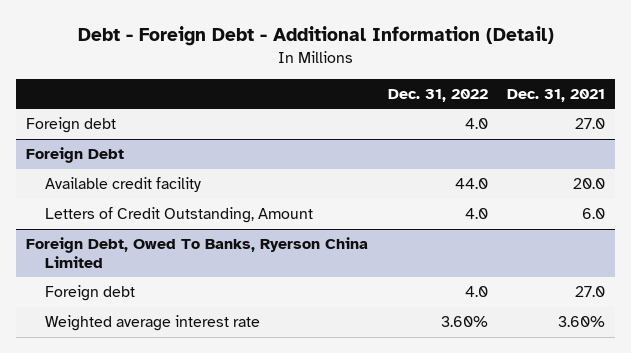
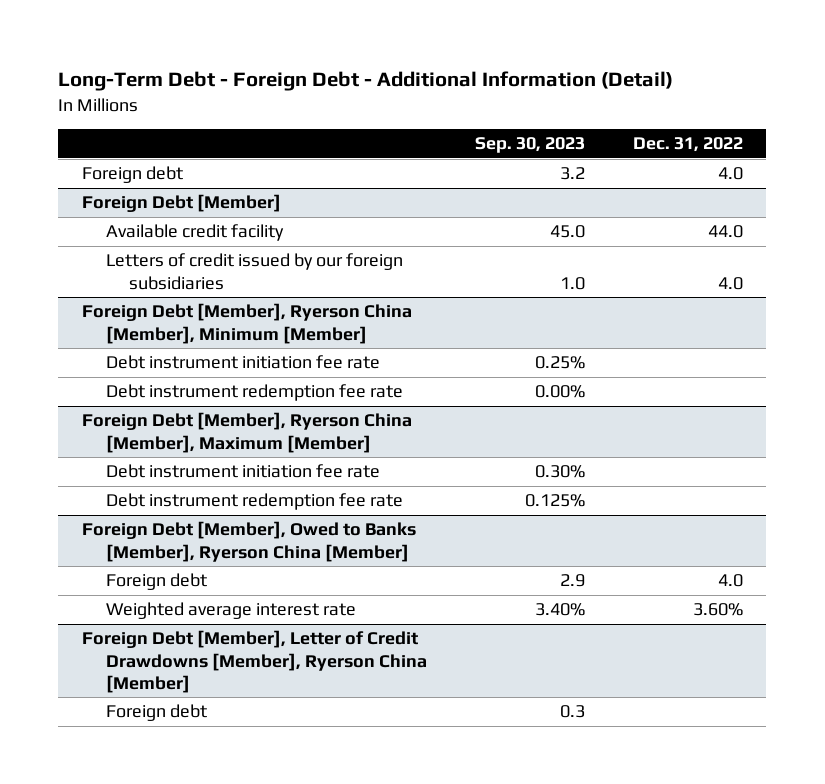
[77,26,554,47] Debt - Foreign Debt - Additional Information (Detail) -> [58,71,674,92] Long-Term Debt - Foreign Debt - Additional Information (Detail)
[506,88,605,102] Dec. 31, 2021 -> none
none -> [474,137,585,154] Sep. 30, 2023
[26,147,125,164] Foreign Debt -> [82,194,282,213] Foreign Debt [Member]
[44,207,313,224] Letters of Credit Outstanding, Amount -> [105,253,403,290] Letters of credit issued by our foreign subsidiaries
none -> [82,303,413,344] Foreign Debt [Member], Ryerson China [Member], Minimum [Member]
none -> [105,355,380,370] Debt instrument initiation fee rate
none -> [105,384,403,402] Debt instrument redemption fee rate
none -> [82,412,413,453] Foreign Debt [Member], Ryerson China [Member], Maximum [Member]
none -> [105,464,380,479] Debt instrument initiation fee rate
none -> [105,493,403,511] Debt instrument redemption fee rate
[26,237,369,269] Foreign Debt, Owed To Banks, Ryerson China Limited -> [82,521,417,562] Foreign Debt [Member], Owed to Banks [Member], Ryerson China [Member]
none -> [82,630,427,693] Foreign Debt [Member], Letter of Credit Drawdowns [Member], Ryerson China [Member]
none -> [105,704,207,722] Foreign debt

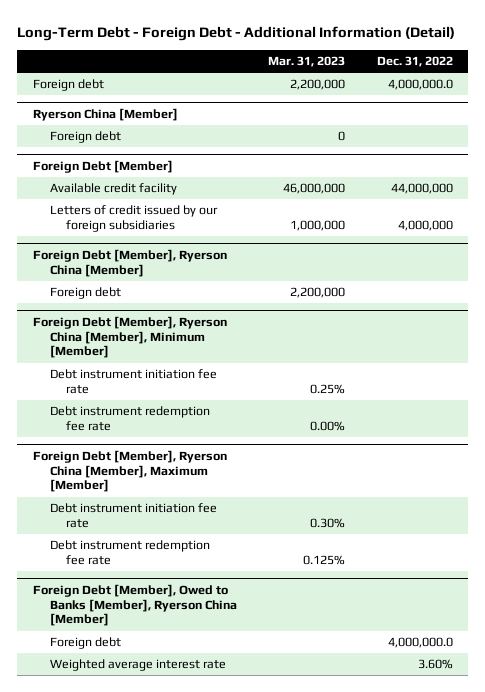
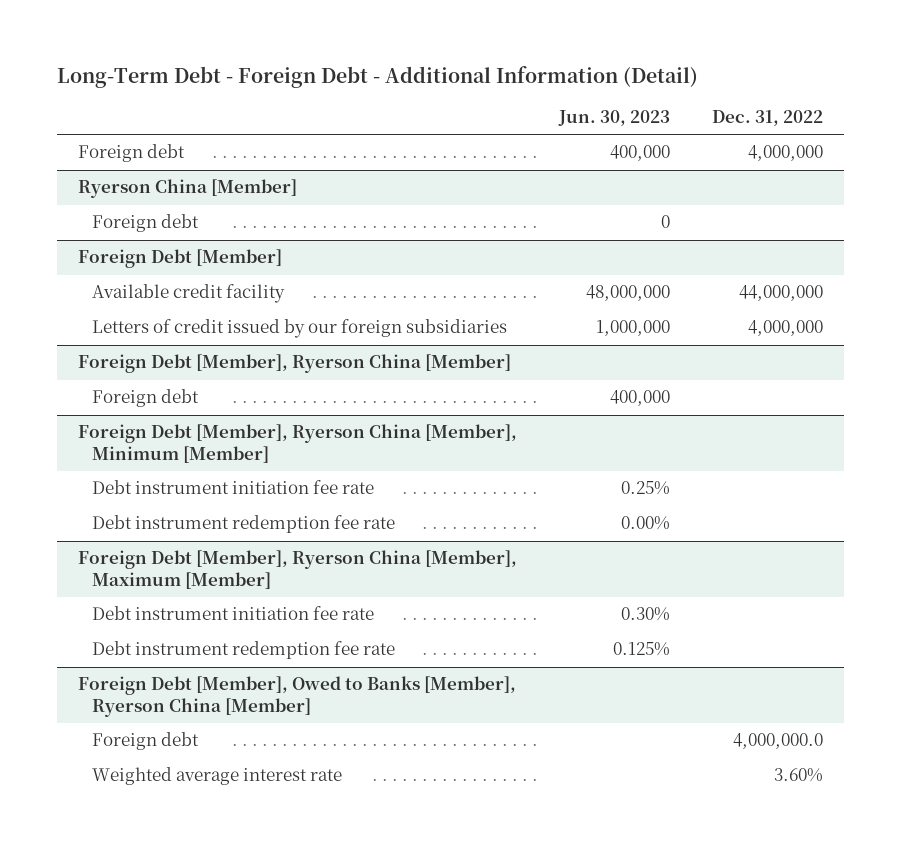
[268,56,346,68] Mar. 31, 2023 -> none
none -> [557,110,670,127] Jun. 30, 2023
[387,79,453,91] 4,000,000.0 -> [747,145,823,162] 4,000,000

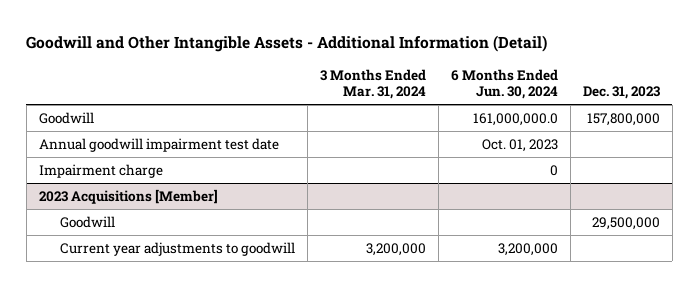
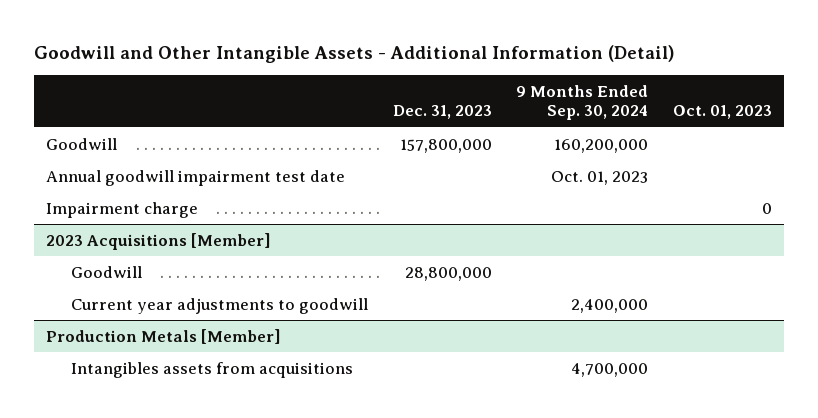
[320,68,427,100] 3 Months Ended Mar. 31, 2024 -> none
[451,68,559,100] 6 Months Ended Jun. 30, 2024 -> none
none -> [516,84,649,121] 9 Months Ended Sep. 30, 2024
none -> [672,105,772,120] Oct. 01, 2023
[591,217,660,231] 29,500,000 -> [404,266,492,281] 28,800,000
none -> [45,328,281,344] Production Metals [Member]
none -> [71,361,354,378] Intangibles assets from acquisitions

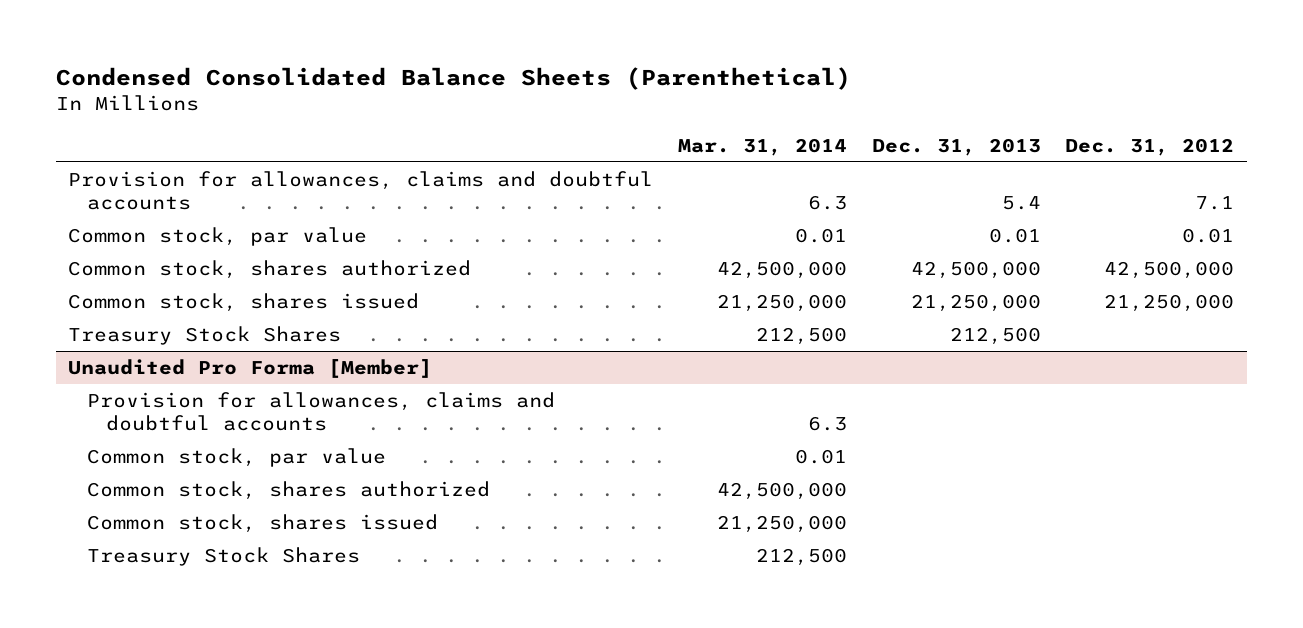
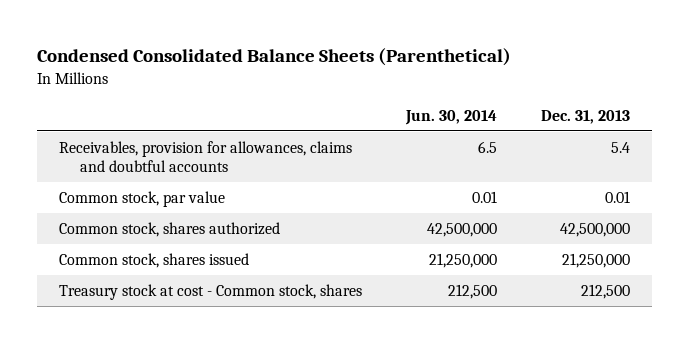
[678,137,848,156] Mar. 31, 2014 -> none
[1065,137,1235,156] Dec. 31, 2012 -> none
none -> [404,109,497,125] Jun. 30, 2014
[68,170,654,211] Provision for allowances, claims and doubtful accounts -> [58,140,352,172] Receivables, provision for allowances, claims and doubtful accounts
[68,358,433,378] Unaudited Pro Forma [Member] -> none
[87,391,556,432] Provision for allowances, claims and doubtful accounts -> none
[87,447,387,467] Common stock, par value -> none
[87,480,491,500] Common stock, shares authorized -> none
[87,513,439,533] Common stock, shares issued -> none
[87,546,361,566] Treasury Stock Shares -> none
[68,325,342,345] Treasury Stock Shares -> [58,283,362,300] Treasury stock at cost - Common stock, shares

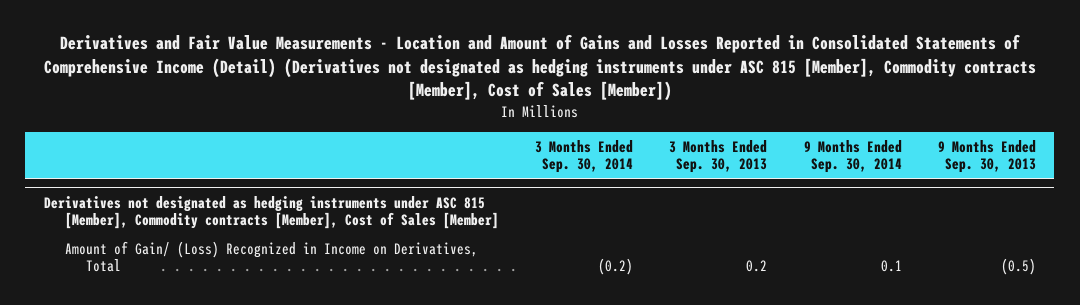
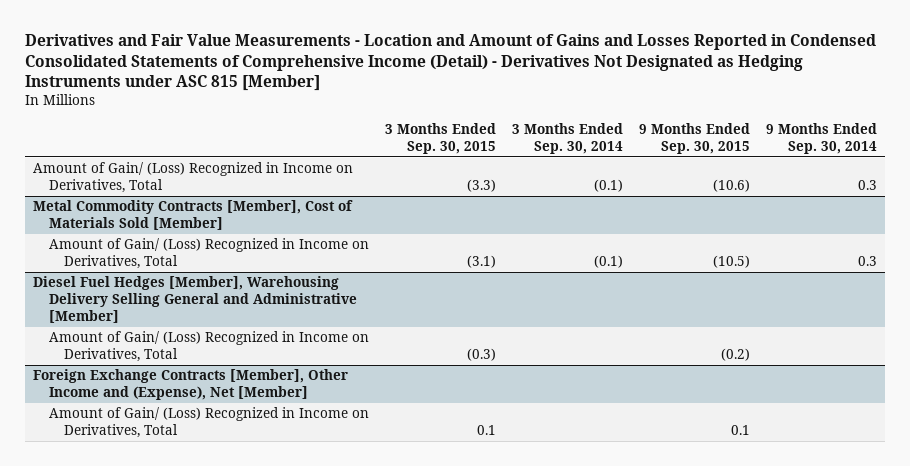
[43,33,1036,102] Derivatives and Fair Value Measurements - Location and Amount of Gains and Losses Reported in Consolidated Statements of Comprehensive Income (Detail) (Derivatives not designated as hedging instruments under ASC 815 [Member], Commodity contracts [Member], Cost of Sales [Member]) -> [25,33,877,92] Derivatives and Fair Value Measurements - Location and Amount of Gains and Losses Reported in Condensed Consolidated Statements of Comprehensive Income (Detail) - Derivatives Not Designated as Hedging Instruments under ASC 815 [Member]
[669,139,768,174] 3 Months Ended Sep. 30, 2013 -> none
[938,139,1037,174] 9 Months Ended Sep. 30, 2013 -> none
none -> [384,122,496,154] 3 Months Ended Sep. 30, 2015
none -> [638,122,750,154] 9 Months Ended Sep. 30, 2015
[43,195,499,230] Derivatives not designated as hedging instruments under ASC 815 [Member], Commodity contracts [Member], Cost of Sales [Member] -> none
[64,240,478,273] Amount of Gain/ (Loss) Recognized in Income on Derivatives, Total -> none
none -> [33,162,354,194] Amount of Gain/ (Loss) Recognized in Income on Derivatives, Total
none -> [33,200,354,231] Metal Commodity Contracts [Member], Cost of Materials Sold [Member]
none -> [48,238,369,270] Amount of Gain/ (Loss) Recognized in Income on Derivatives, Total
none -> [33,276,357,324] Diesel Fuel Hedges [Member], Warehousing Delivery Selling General and Administrative [Member]
none -> [48,331,369,363] Amount of Gain/ (Loss) Recognized in Income on Derivatives, Total
none -> [33,369,349,401] Foreign Exchange Contracts [Member], Other Income and (Expense), Net [Member]
none -> [48,407,369,439] Amount of Gain/ (Loss) Recognized in Income on Derivatives, Total

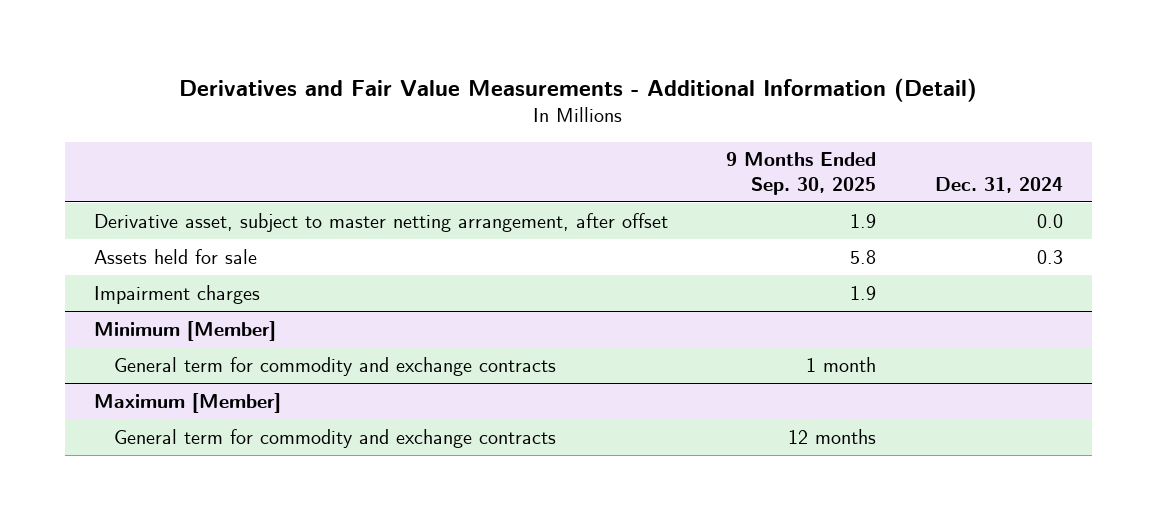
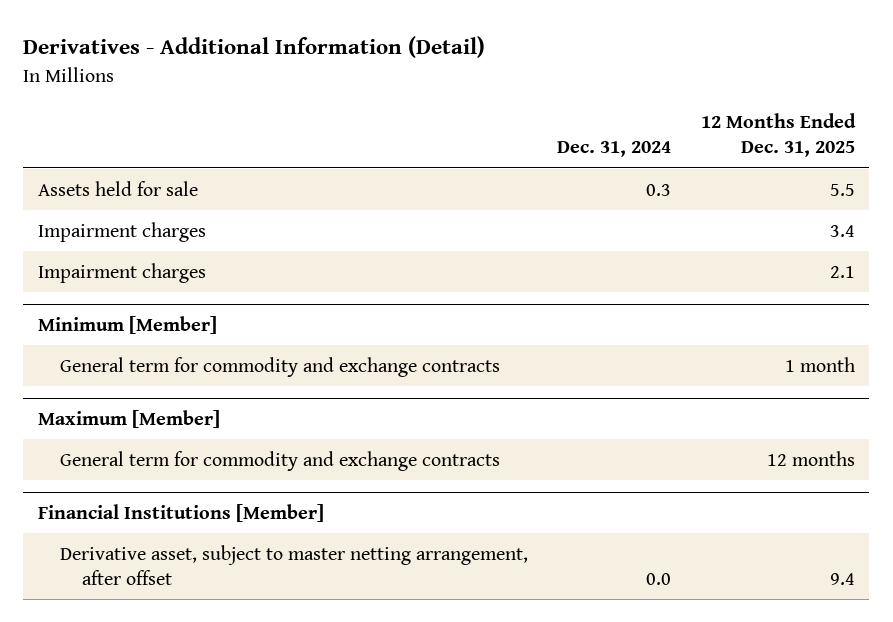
[179,77,978,102] Derivatives and Fair Value Measurements - Additional Information (Detail) -> [23,36,486,59] Derivatives - Additional Information (Detail)
[726,152,877,195] 9 Months Ended Sep. 30, 2025 -> none
none -> [700,113,856,158] 12 Months Ended Dec. 31, 2025
[94,212,669,232] Derivative asset, subject to master netting arrangement, after offset -> none
none -> [37,262,206,283] Impairment charges
none -> [37,504,324,523] Financial Institutions [Member]
none -> [60,544,529,585] Derivative asset, subject to master netting arrangement, after offset

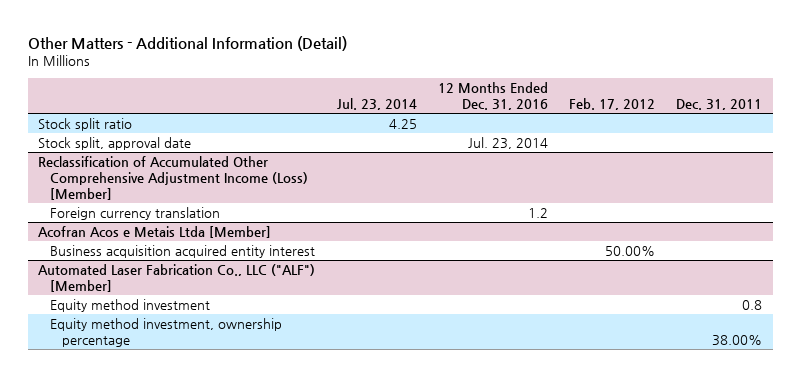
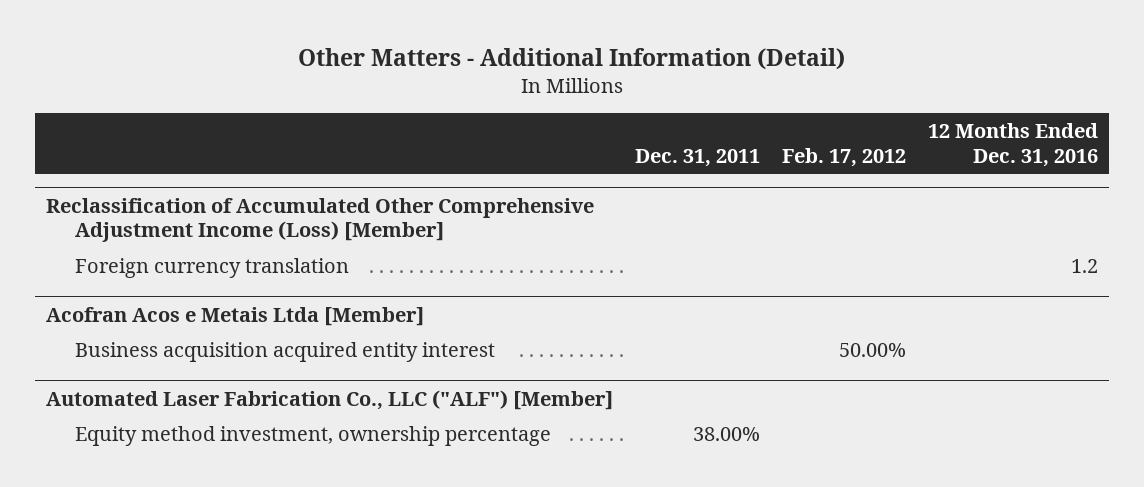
[336,97,417,110] Jul. 23, 2014 -> none
[38,118,133,132] Stock split ratio -> none
[38,137,192,151] Stock split, approval date -> none
[49,299,210,313] Equity method investment -> none

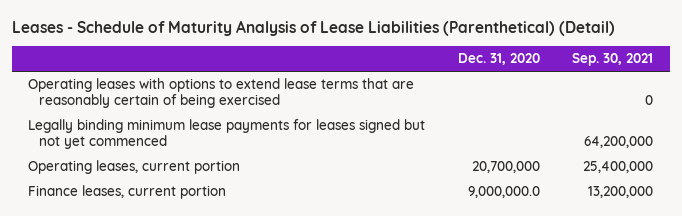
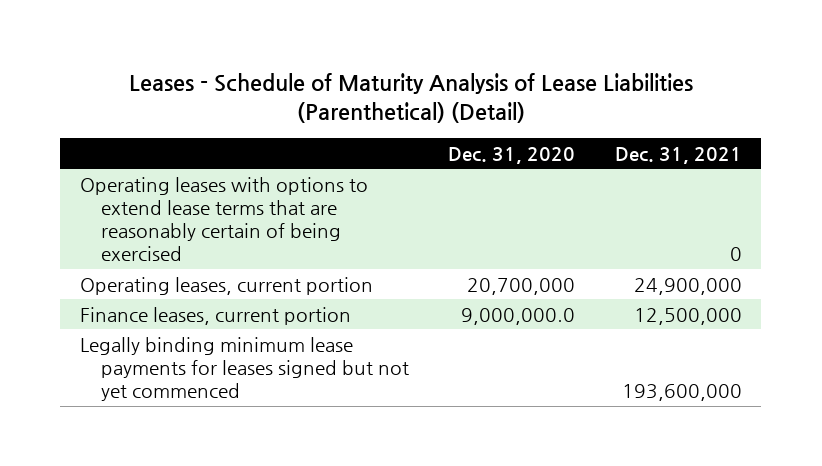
[572,53,654,67] Sep. 30, 2021 -> none
none -> [614,146,742,164] Dec. 31, 2021
[28,119,426,149] Legally binding minimum lease payments for leases signed but not yet commenced -> [80,336,410,402] Legally binding minimum lease payments for leases signed but not yet commenced

